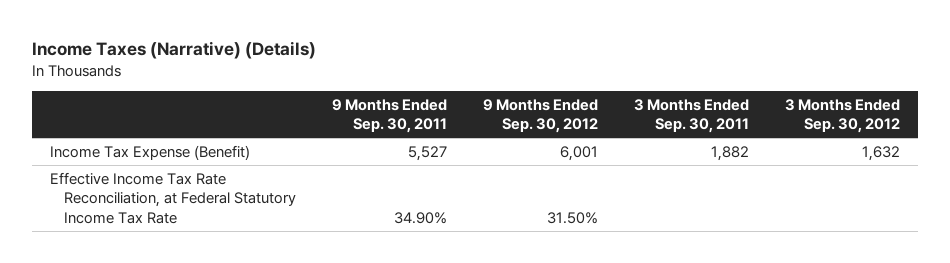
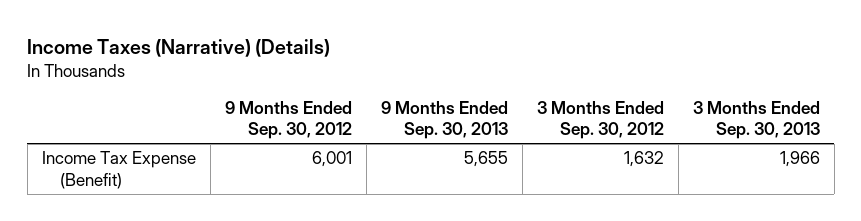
[331,98,447,134] 9 Months Ended Sep. 30, 2011 -> none
[634,98,750,134] 3 Months Ended Sep. 30, 2011 -> none
none -> [380,101,508,140] 9 Months Ended Sep. 30, 2013
none -> [692,101,820,140] 3 Months Ended Sep. 30, 2013
[49,171,296,224] Effective Income Tax Rate Reconciliation, at Federal Statutory Income Tax Rate -> none

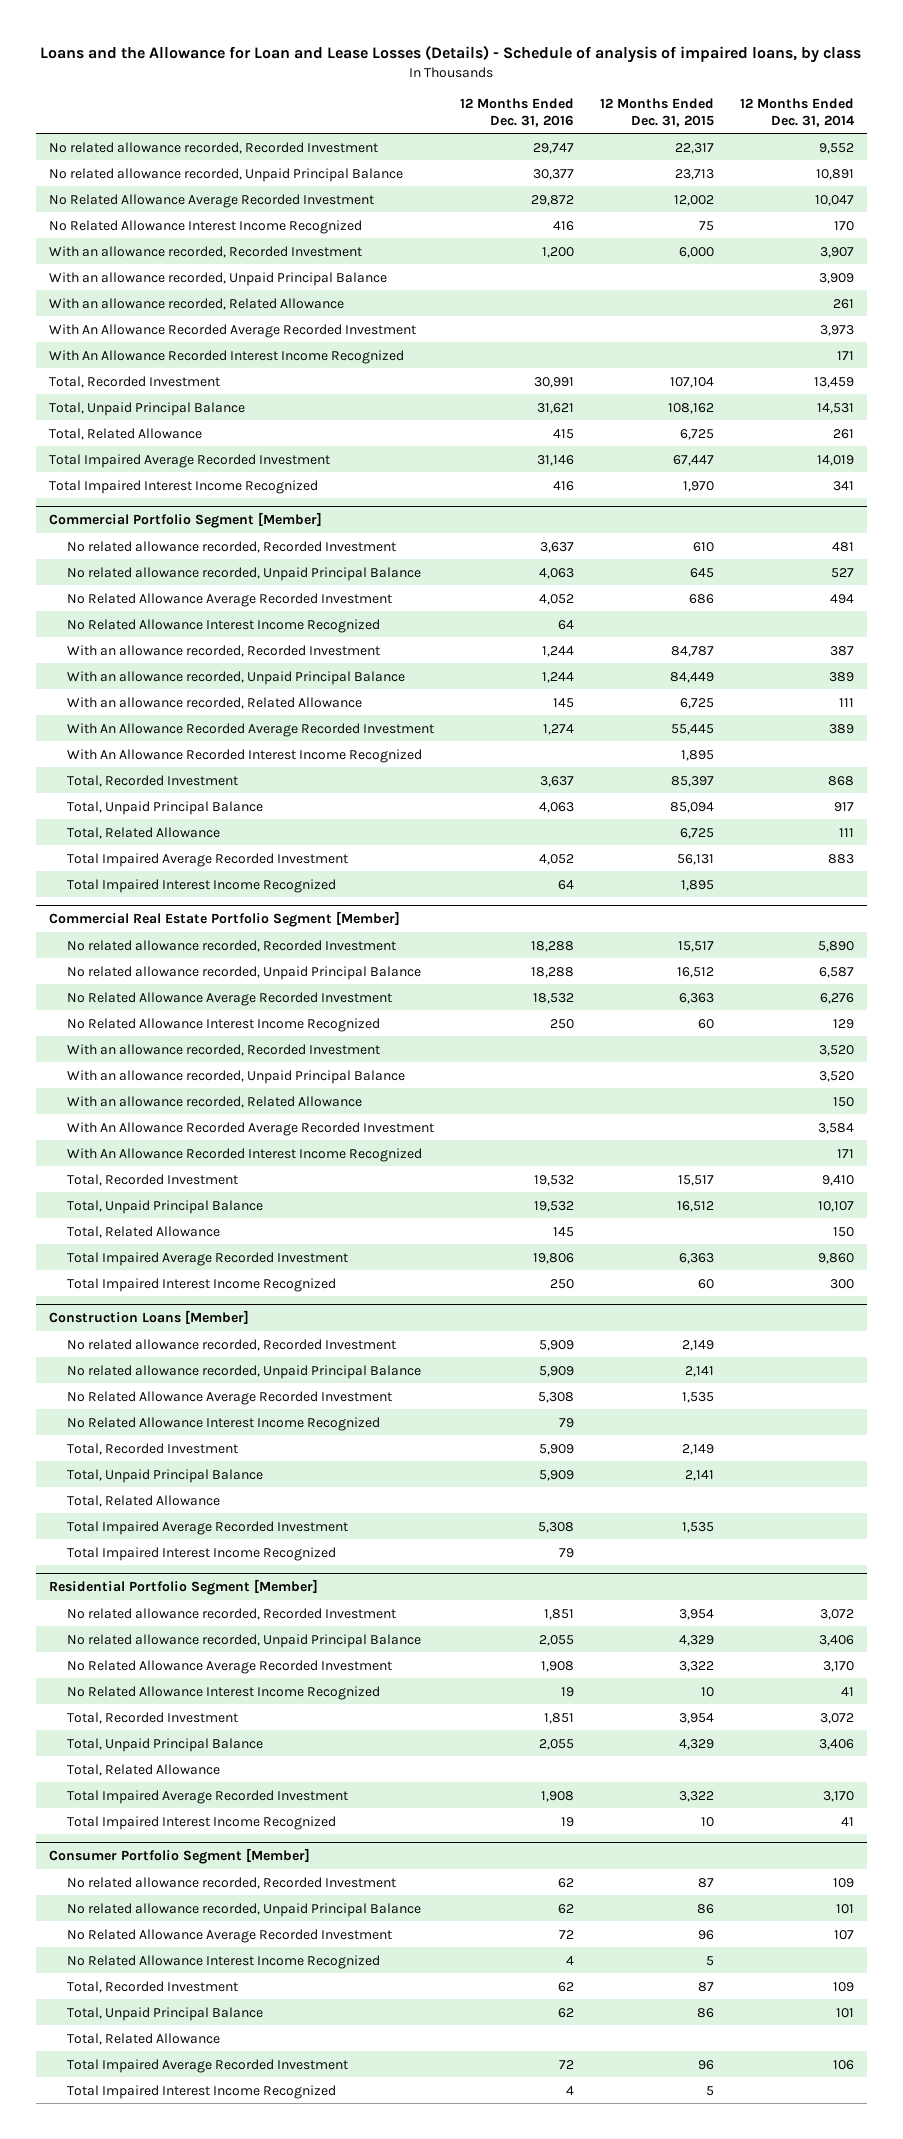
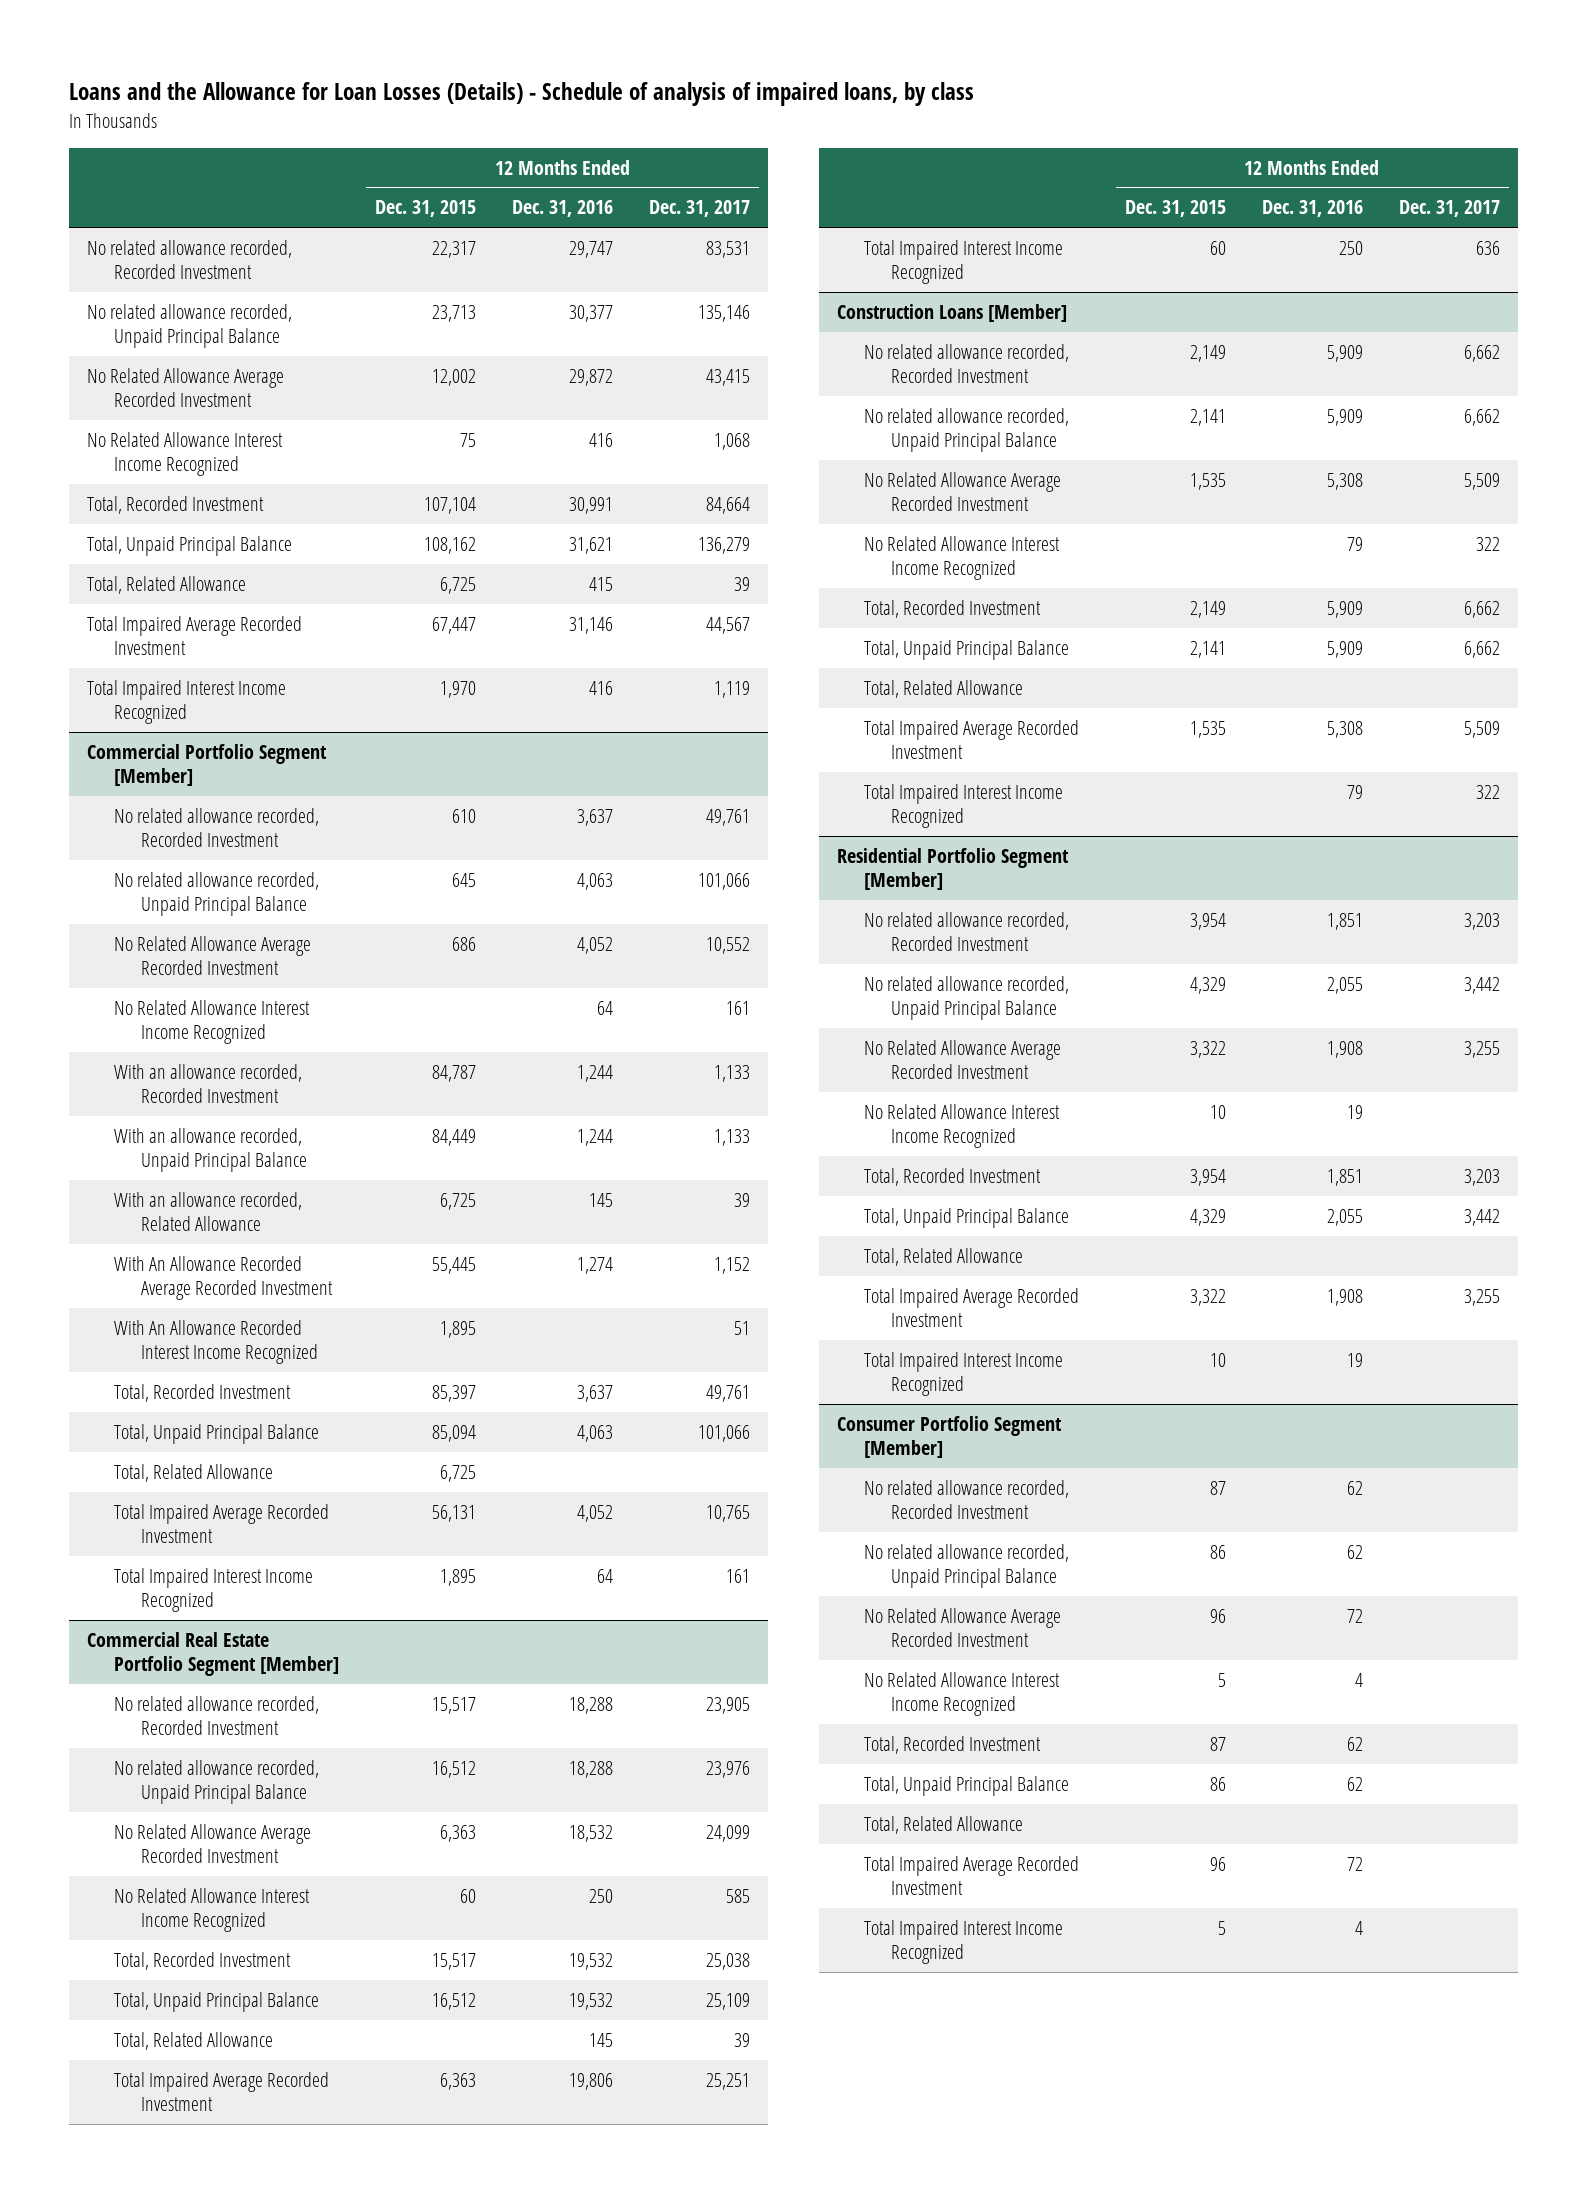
[40,44,862,63] Loans and the Allowance for Loan and Lease Losses (Details) - Schedule of analysis of impaired loans, by class -> [69,82,975,107] Loans and the Allowance for Loan Losses (Details) - Schedule of analysis of impaired loans, by class
[739,98,855,127] 12 Months Ended Dec. 31, 2014 -> none
none -> [649,200,751,218] Dec. 31, 2017
[49,245,363,258] With an allowance recorded, Recorded Investment -> none
[49,271,388,286] With an allowance recorded, Unpaid Principal Balance -> none
[49,297,345,310] With an allowance recorded, Related Allowance -> none
[49,323,417,338] With An Allowance Recorded Average Recorded Investment -> none
[49,349,405,364] With An Allowance Recorded Interest Income Recognized -> none
[66,1043,380,1056] With an allowance recorded, Recorded Investment -> none
[66,1069,405,1084] With an allowance recorded, Unpaid Principal Balance -> none
[66,1095,362,1108] With an allowance recorded, Related Allowance -> none
[66,1121,434,1136] With An Allowance Recorded Average Recorded Investment -> none
[66,1147,422,1162] With An Allowance Recorded Interest Income Recognized -> none

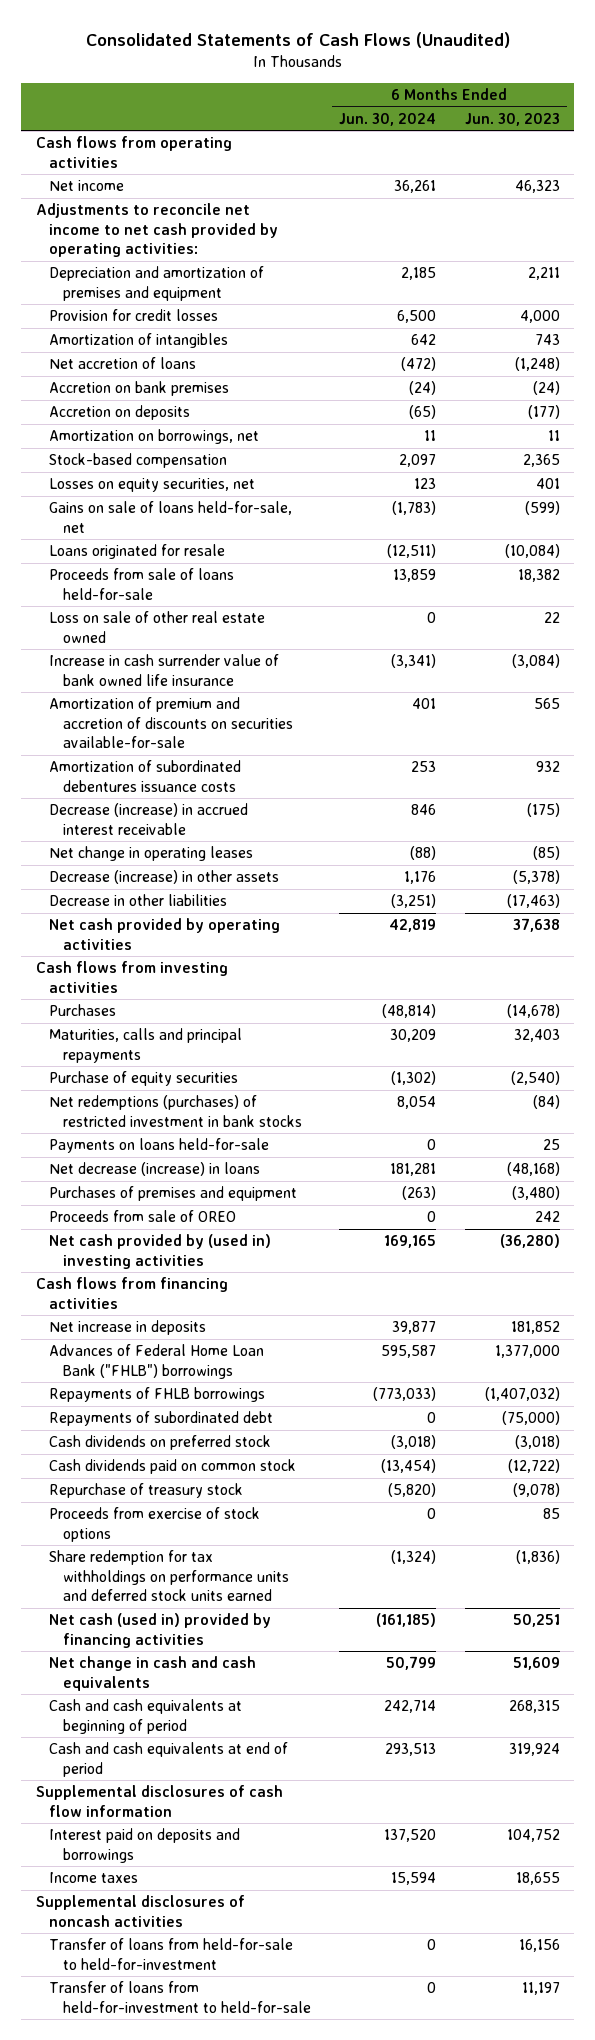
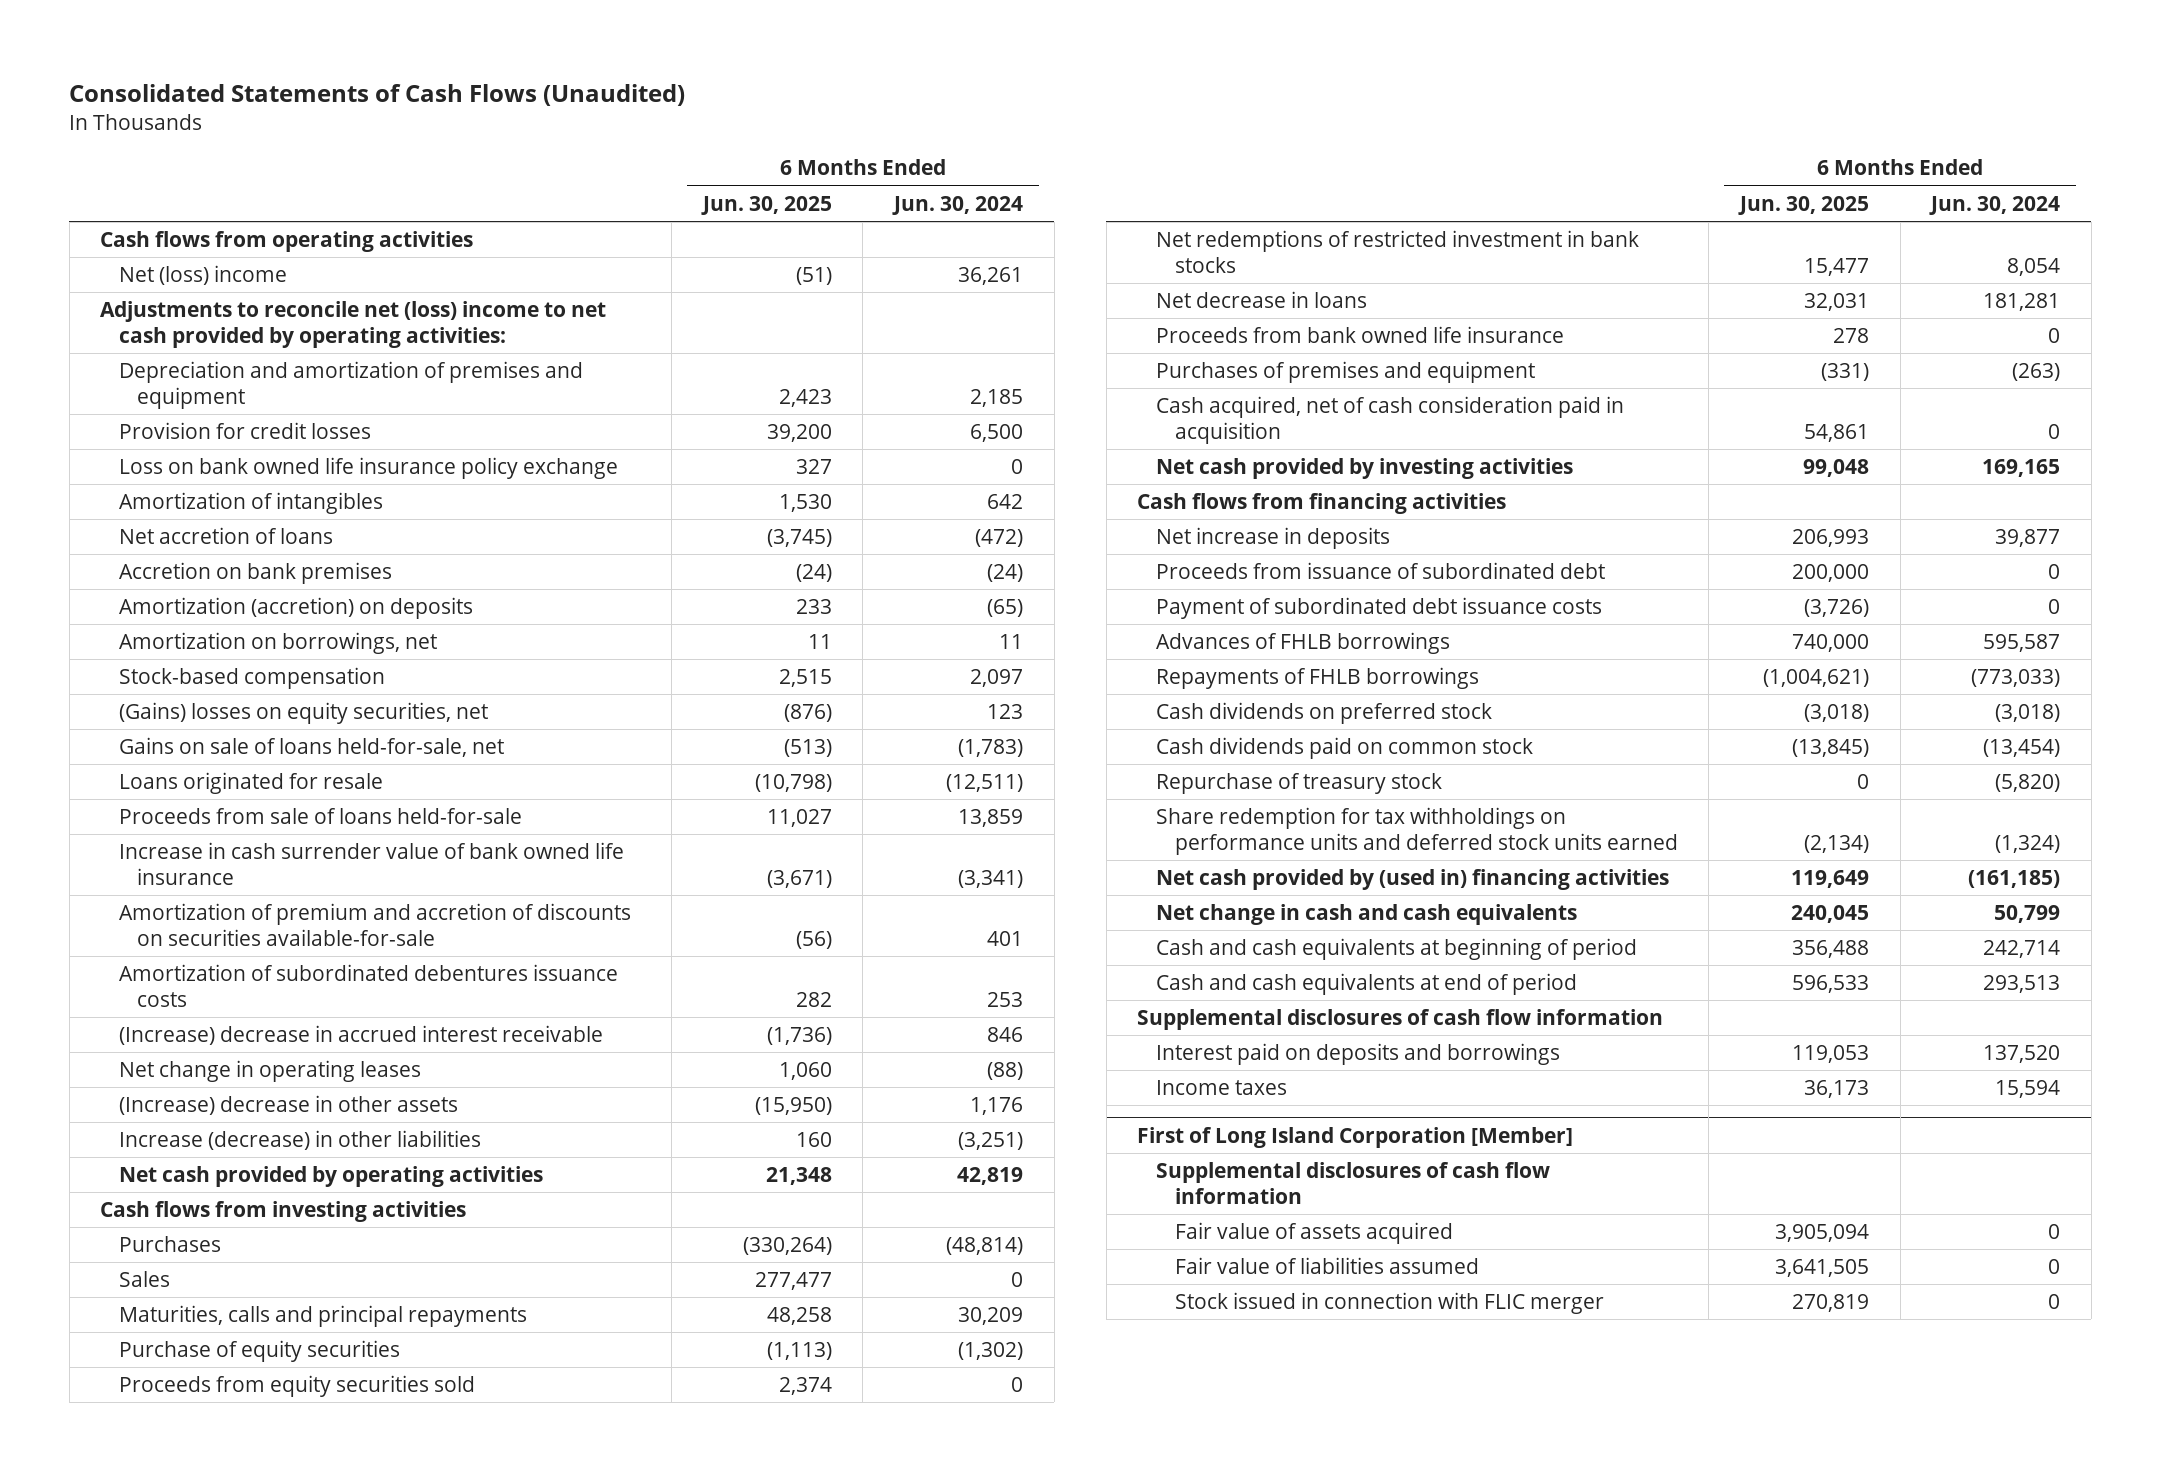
[464,112,560,126] Jun. 30, 2023 -> none
none -> [700,195,832,215] Jun. 30, 2025
[49,180,125,192] Net income -> [118,265,287,286] Net (loss) income
[35,203,279,257] Adjustments to reconcile net income to net cash provided by operating activities: -> [100,301,607,348] Adjustments to reconcile net (loss) income to net cash provided by operating activities:
none -> [118,457,618,480] Loss on bank owned life insurance policy exchange
[49,405,191,421] Accretion on deposits -> [118,597,473,620] Amortization (accretion) on deposits
[49,478,256,493] Losses on equity securities, net -> [118,702,488,725] (Gains) losses on equity securities, net
[49,611,266,643] Loss on sale of other real estate owned -> none
[49,803,249,835] Decrease (increase) in accrued interest receivable -> [118,1025,603,1046] (Increase) decrease in accrued interest receivable
[49,870,280,885] Decrease (increase) in other assets -> [118,1095,458,1116] (Increase) decrease in other assets
[49,894,228,907] Decrease in other liabilities -> [118,1130,481,1151] Increase (decrease) in other liabilities
none -> [118,1271,170,1288] Sales
[49,1138,270,1154] Payments on loans held-for-sale -> none
none -> [118,1375,475,1398] Proceeds from equity securities sold
[49,1095,302,1127] Net redemptions (purchases) of restricted investment in bank stocks -> [1156,230,1640,273] Net redemptions of restricted investment in bank stocks
[49,1162,261,1177] Net decrease (increase) in loans -> [1156,291,1368,309] Net decrease in loans
none -> [1156,326,1565,344] Proceeds from bank owned life insurance
[49,1210,237,1223] Proceeds from sale of OREO -> none
none -> [1156,396,1625,444] Cash acquired, net of cash consideration paid in acquisition
[49,1234,272,1269] Net cash provided by (used in) investing activities -> [1156,458,1574,480] Net cash provided by investing activities
none -> [1156,562,1606,580] Proceeds from issuance of subordinated debt
none -> [1156,597,1603,620] Payment of subordinated debt issuance costs
[49,1344,265,1379] Advances of Federal Home Loan Bank ("FHLB") borrowings -> [1156,632,1451,655] Advances of FHLB borrowings
[49,1411,274,1427] Repayments of subordinated debt -> none
[49,1507,261,1542] Proceeds from exercise of stock options -> none
[49,1613,272,1648] Net cash (used in) provided by financing activities -> [1156,869,1670,891] Net cash provided by (used in) financing activities
[35,1895,245,1927] Supplemental disclosures of noncash activities -> none
[49,1938,294,1970] Transfer of loans from held-for-sale to held-for-investment -> none
[49,1981,311,2013] Transfer of loans from held-for-investment to held-for-sale -> none
none -> [1137,1126,1574,1148] First of Long Island Corporation [Member]
none -> [1156,1162,1551,1204] Supplemental disclosures of cash flow information
none -> [1174,1222,1453,1245] Fair value of assets acquired
none -> [1174,1257,1479,1275] Fair value of liabilities assumed
none -> [1174,1292,1604,1315] Stock issued in connection with FLIC merger

